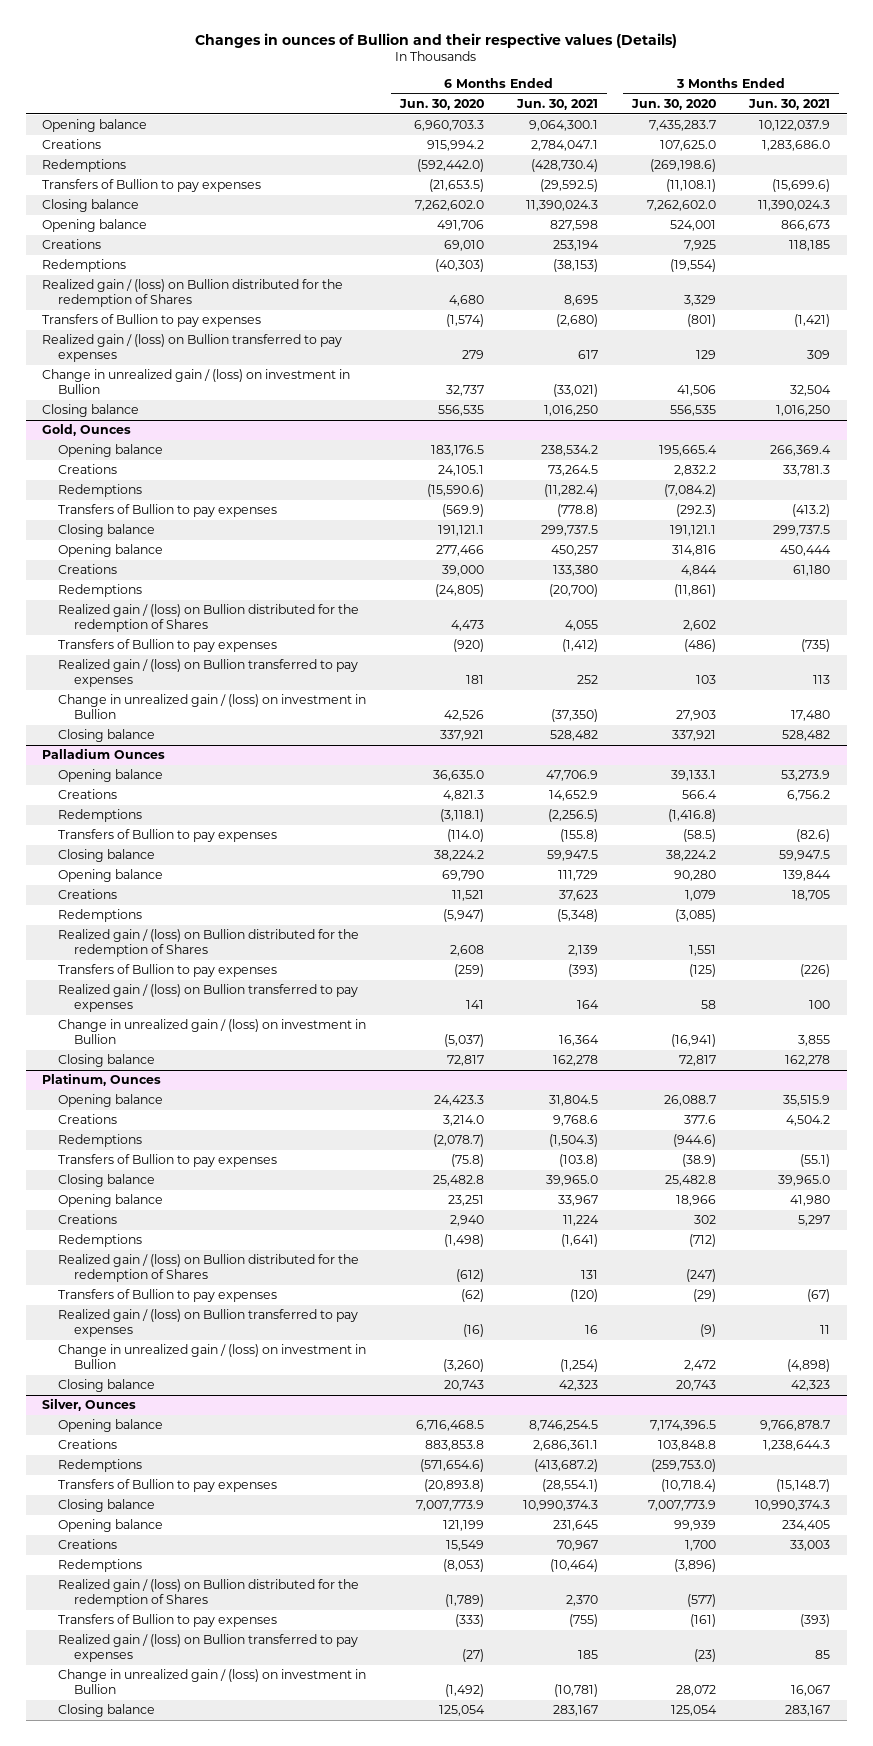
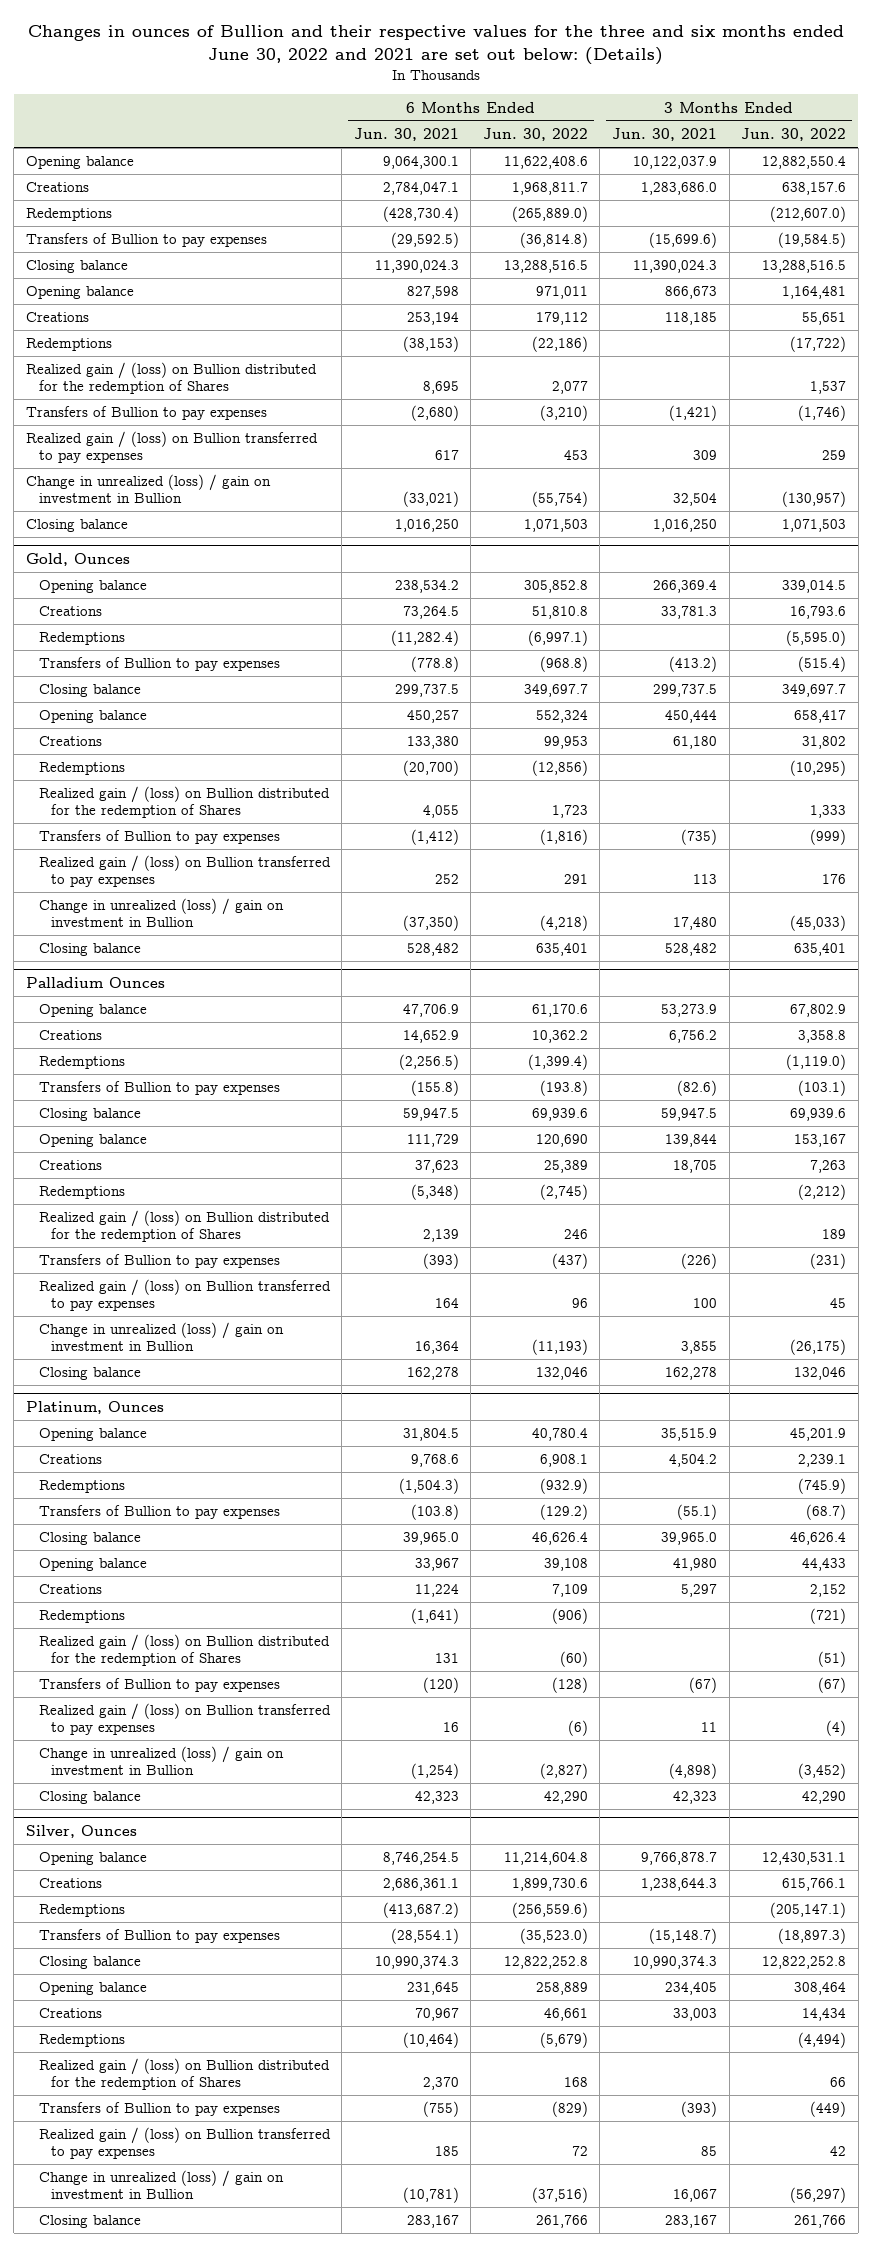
[195,32,678,48] Changes in ounces of Bullion and their respective values (Details) -> [28,24,845,65] Changes in ounces of Bullion and their respective values for the three and six months ended June 30, 2022 and 2021 are set out below: (Details)
[398,99,484,111] Jun. 30, 2020 -> none
[630,99,716,111] Jun. 30, 2020 -> none
none -> [482,128,588,142] Jun. 30, 2022
none -> [741,128,847,142] Jun. 30, 2022
[42,369,351,395] Change in unrealized gain / (loss) on investment in Bullion -> [25,474,271,504] Change in unrealized (loss) / gain on investment in Bullion
[58,694,367,720] Change in unrealized gain / (loss) on investment in Bullion -> [38,898,284,928] Change in unrealized (loss) / gain on investment in Bullion
[58,1019,367,1045] Change in unrealized gain / (loss) on investment in Bullion -> [38,1322,284,1352] Change in unrealized (loss) / gain on investment in Bullion
[58,1344,367,1370] Change in unrealized gain / (loss) on investment in Bullion -> [38,1746,284,1776] Change in unrealized (loss) / gain on investment in Bullion
[58,1669,367,1695] Change in unrealized gain / (loss) on investment in Bullion -> [38,2170,284,2200] Change in unrealized (loss) / gain on investment in Bullion

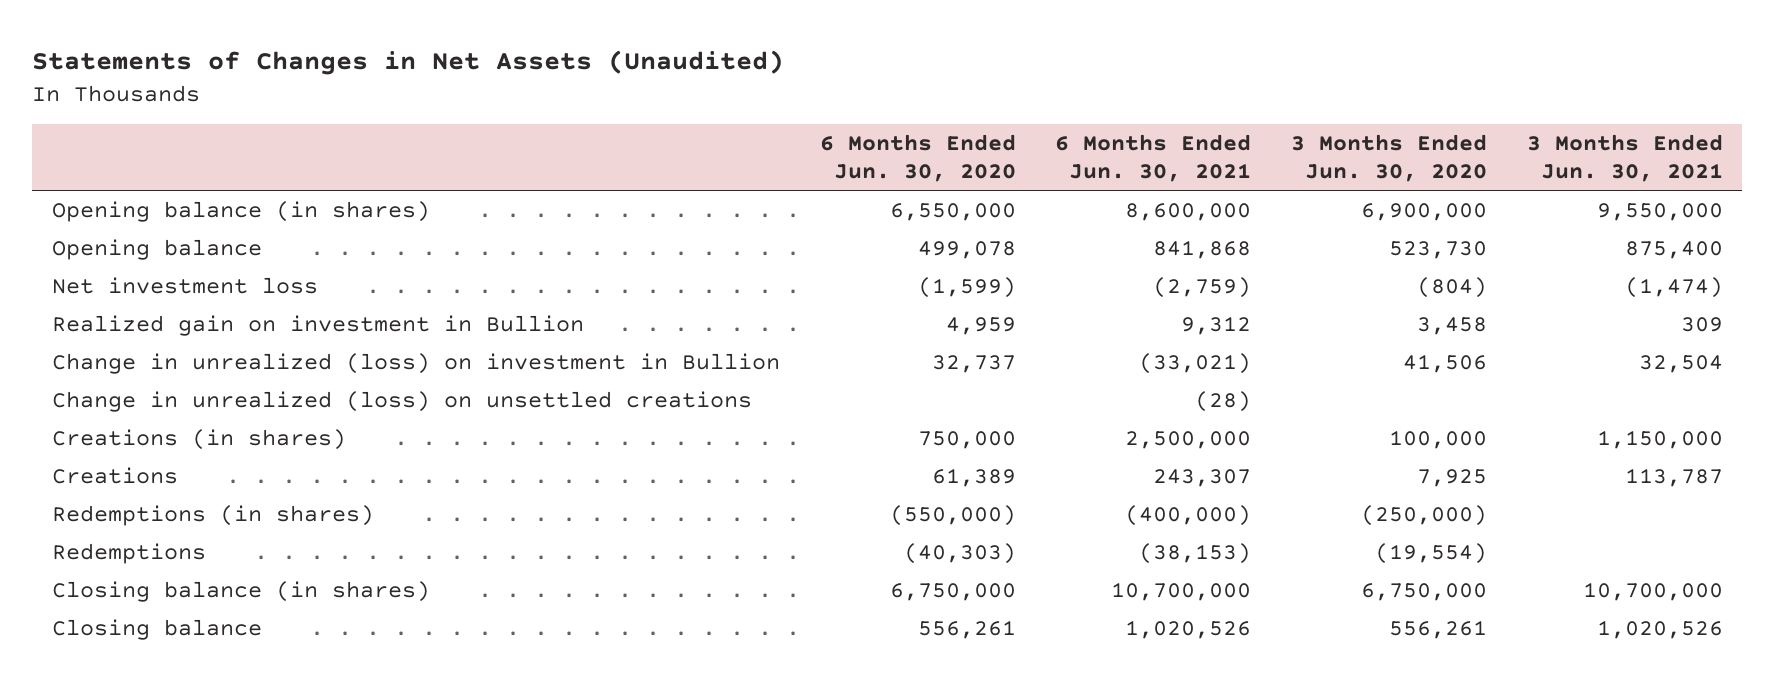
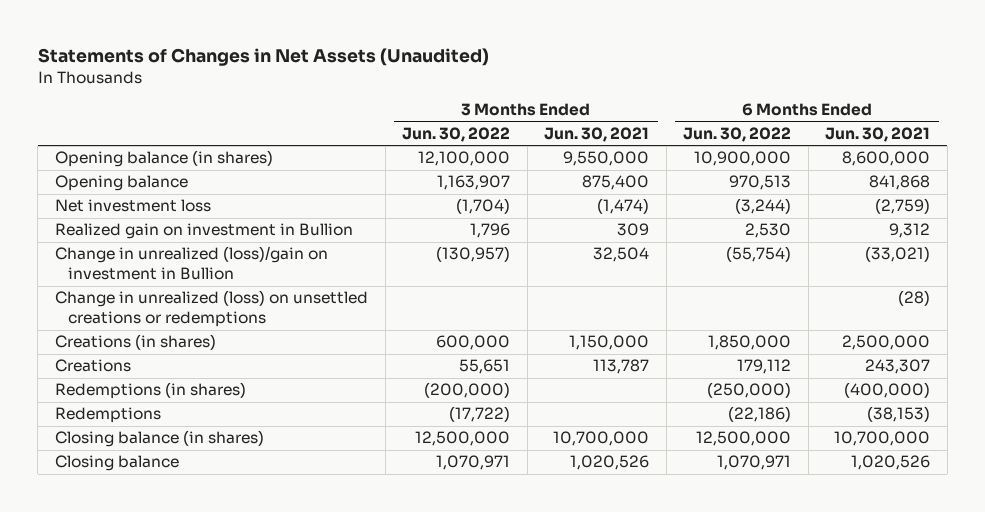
[819,134,1016,183] 6 Months Ended Jun. 30, 2020 -> none
[1290,134,1487,183] 3 Months Ended Jun. 30, 2020 -> none
none -> [402,127,511,143] Jun. 30, 2022
none -> [683,127,792,143] Jun. 30, 2022
[51,352,780,374] Change in unrealized (loss) on investment in Bullion -> [54,246,328,281] Change in unrealized (loss)/gain on investment in Bullion
[51,390,752,412] Change in unrealized (loss) on unsettled creations -> [54,290,368,328] Change in unrealized (loss) on unsettled creations or redemptions

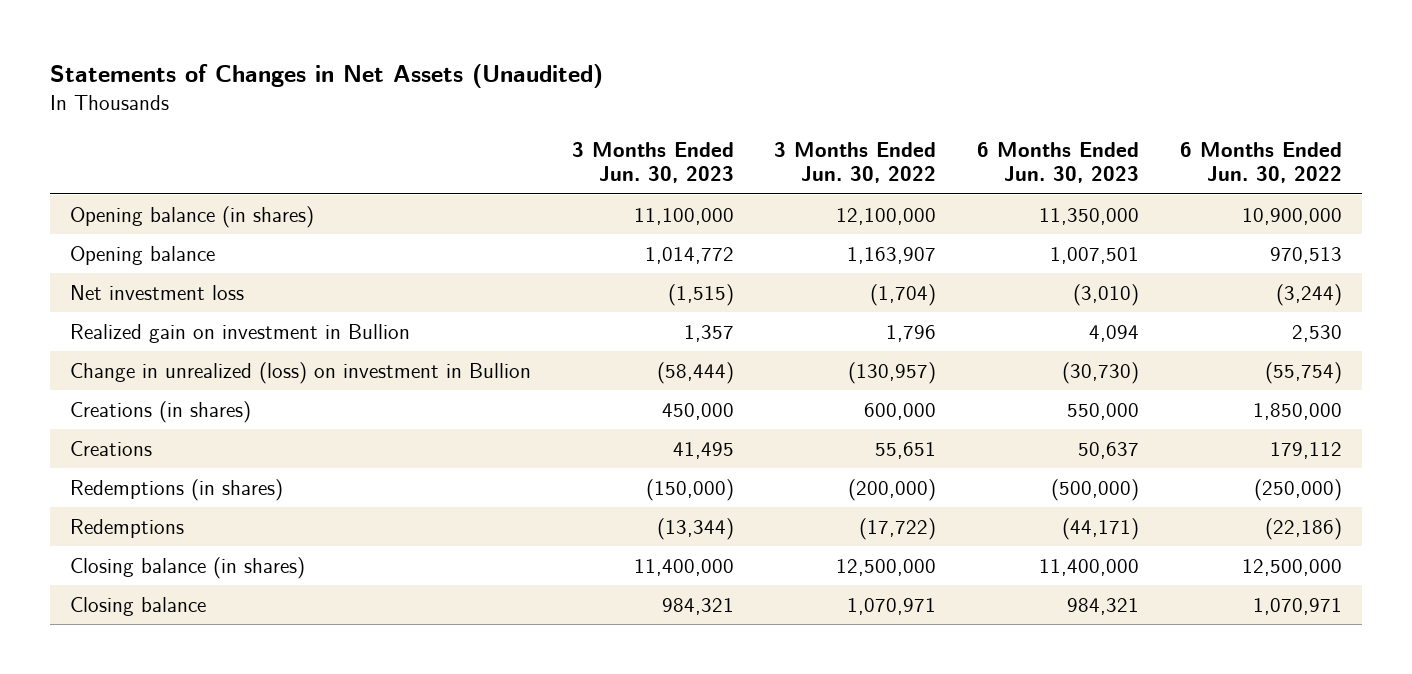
[544,127,650,143] Jun. 30, 2021 -> none
[825,127,931,143] Jun. 30, 2021 -> none
none -> [571,142,734,184] 3 Months Ended Jun. 30, 2023
none -> [977,142,1140,184] 6 Months Ended Jun. 30, 2023
[54,290,368,328] Change in unrealized (loss) on unsettled creations or redemptions -> none
[54,246,328,281] Change in unrealized (loss)/gain on investment in Bullion -> [70,361,532,384] Change in unrealized (loss) on investment in Bullion

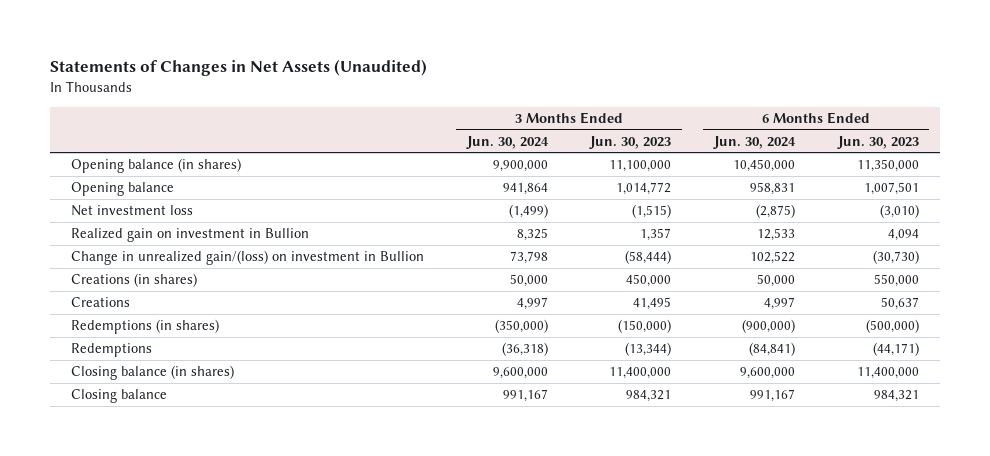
[774,142,937,184] 3 Months Ended Jun. 30, 2022 -> none
[1179,142,1342,184] 6 Months Ended Jun. 30, 2022 -> none
none -> [465,135,549,149] Jun. 30, 2024
none -> [713,135,797,149] Jun. 30, 2024
[70,361,532,384] Change in unrealized (loss) on investment in Bullion -> [71,250,425,266] Change in unrealized gain/(loss) on investment in Bullion

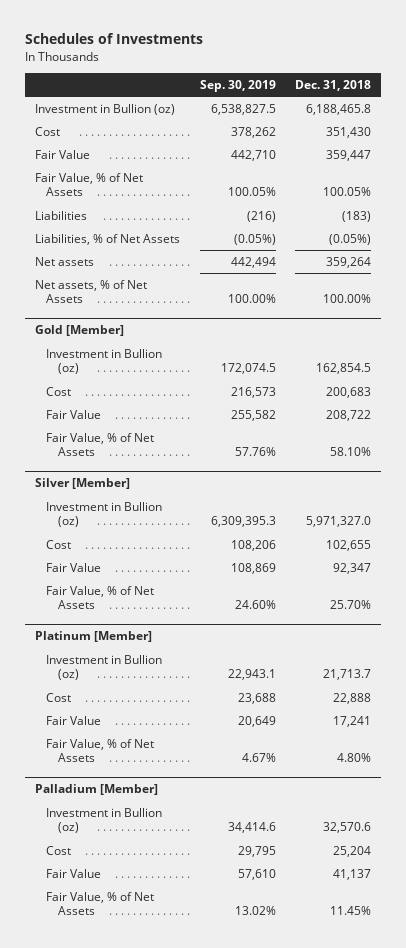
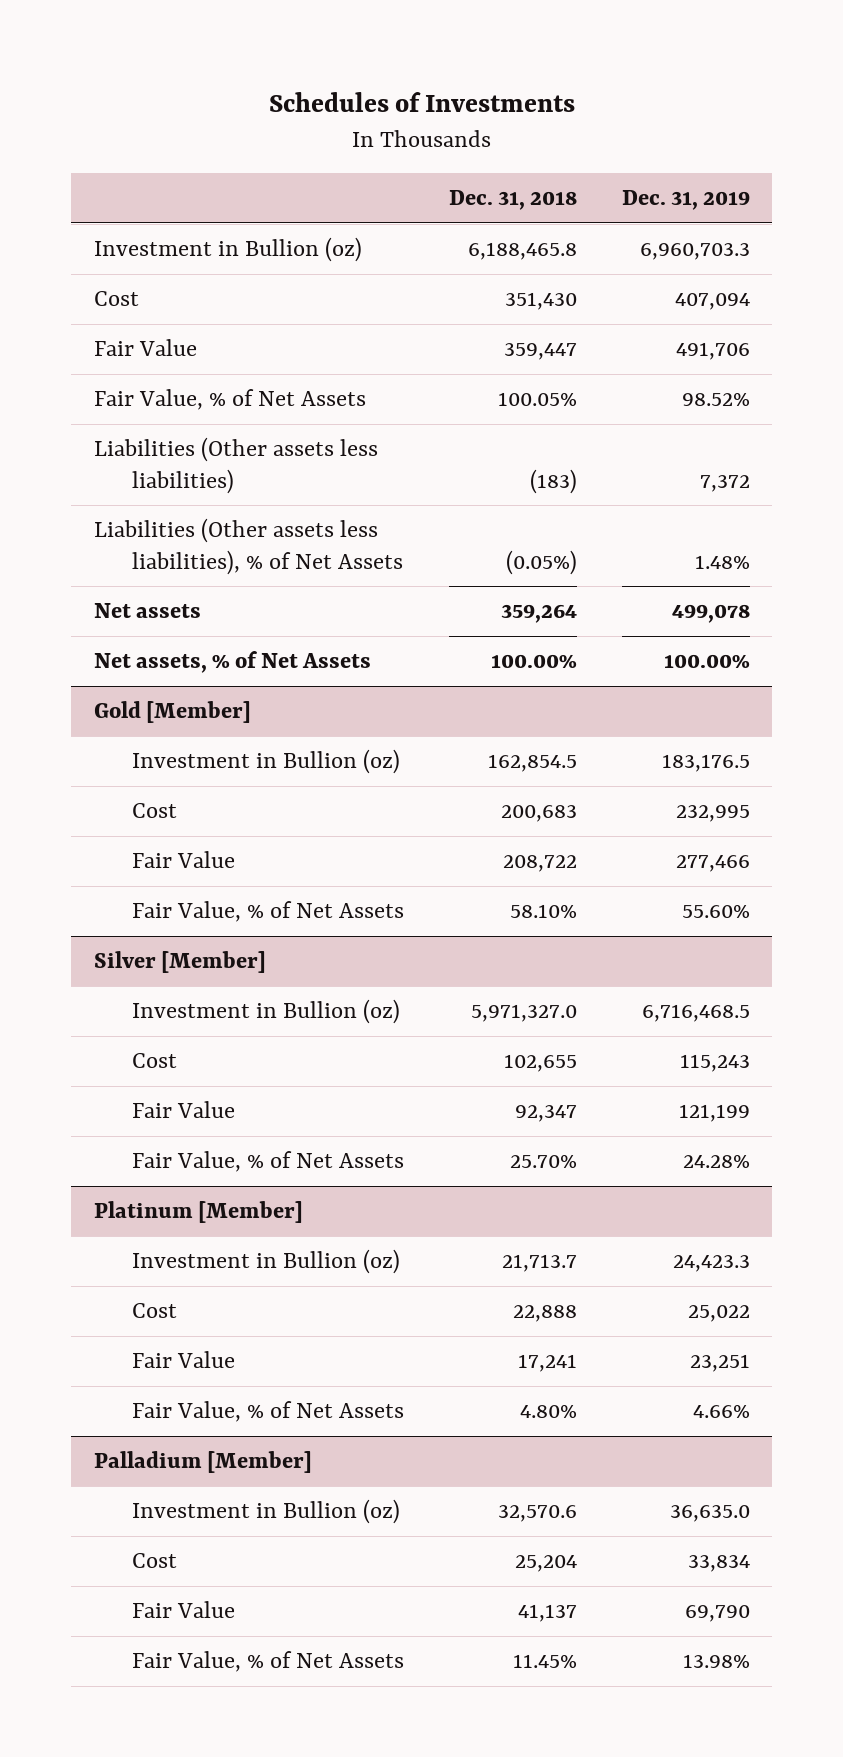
[199,79,276,92] Sep. 30, 2019 -> none
none -> [621,190,750,211] Dec. 31, 2019
[34,211,87,221] Liabilities -> [93,437,378,494] Liabilities (Other assets less liabilities)
[34,234,180,246] Liabilities, % of Net Assets -> [93,518,403,575] Liabilities (Other assets less liabilities), % of Net Assets

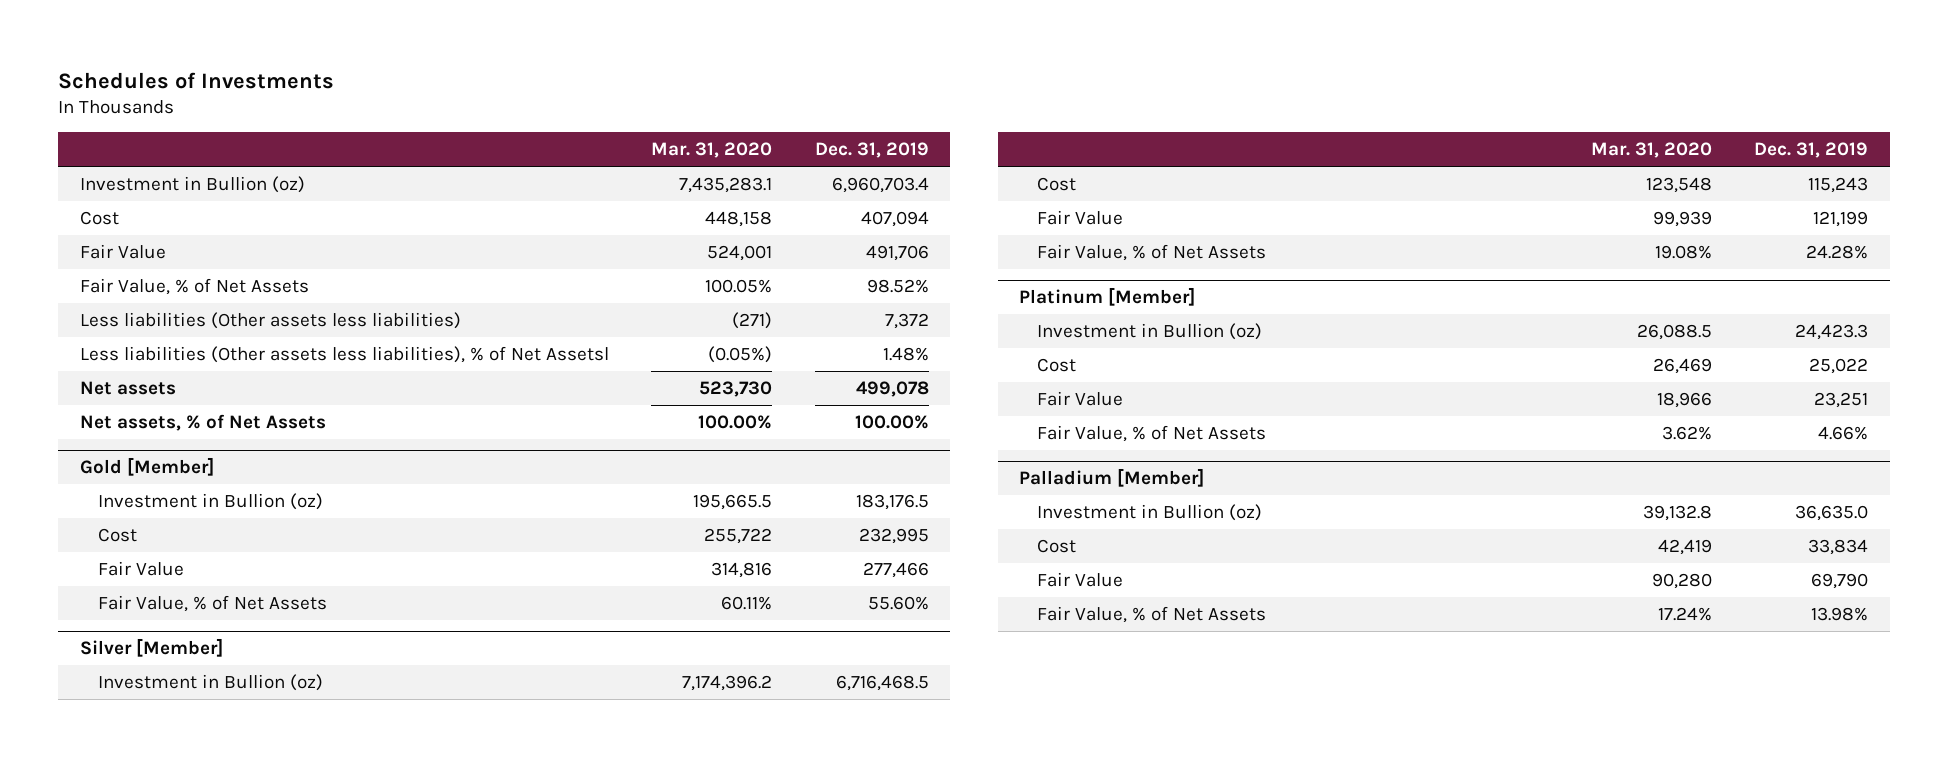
[448,190,577,211] Dec. 31, 2018 -> none
none -> [651,142,773,159] Mar. 31, 2020
[639,243,750,261] 6,960,703.3 -> [831,176,929,193] 6,960,703.4
[93,437,378,494] Liabilities (Other assets less liabilities) -> [79,311,461,329] Less liabilities (Other assets less liabilities)
[93,518,403,575] Liabilities (Other assets less liabilities), % of Net Assets -> [79,345,609,363] Less liabilities (Other assets less liabilities), % of Net Assetsl

